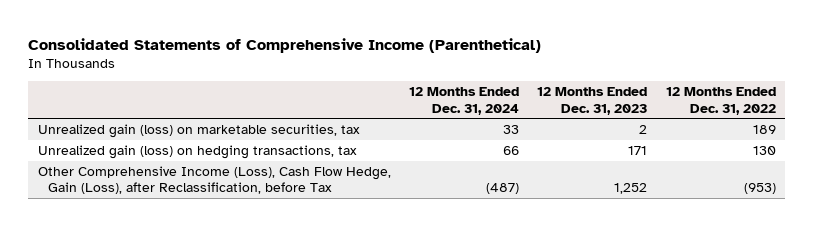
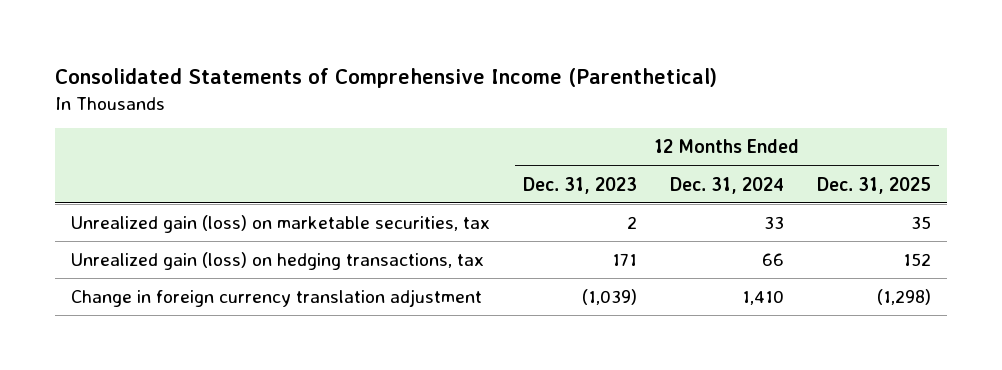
[665,87,776,115] 12 Months Ended Dec. 31, 2022 -> none
none -> [816,176,931,194] Dec. 31, 2025
[37,166,391,195] Other Comprehensive Income (Loss), Cash Flow Hedge, Gain (Loss), after Reclassification, before Tax -> none
none -> [71,288,483,307] Change in foreign currency translation adjustment

